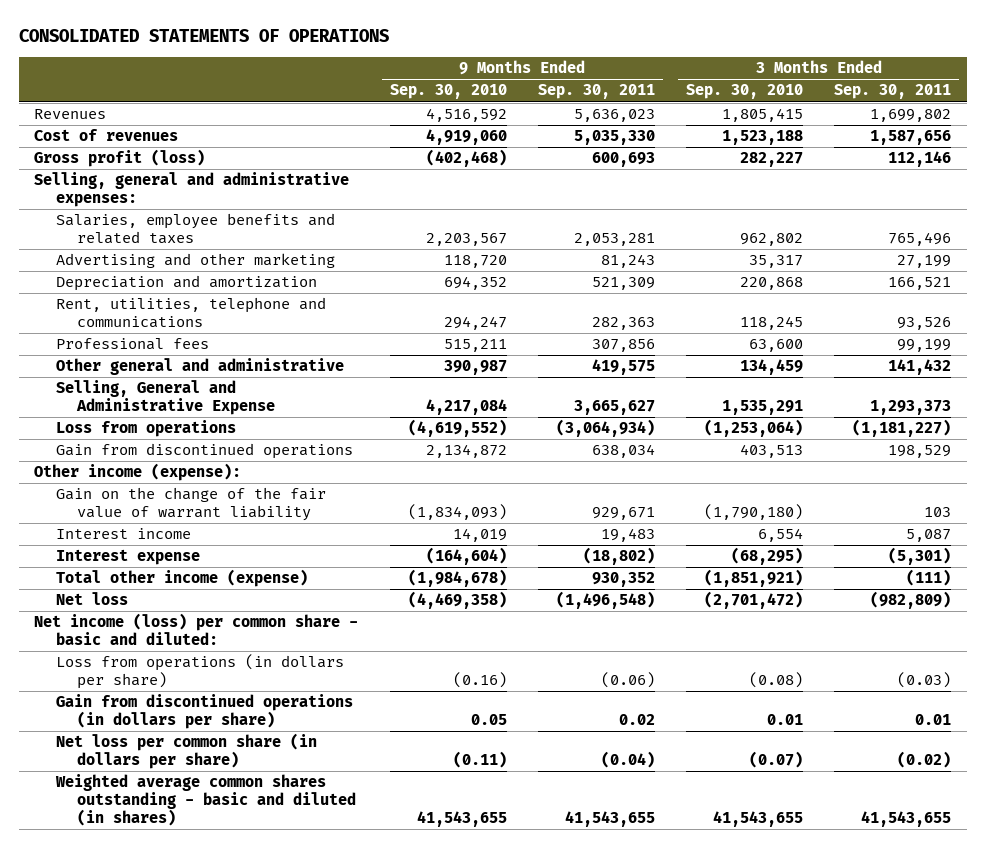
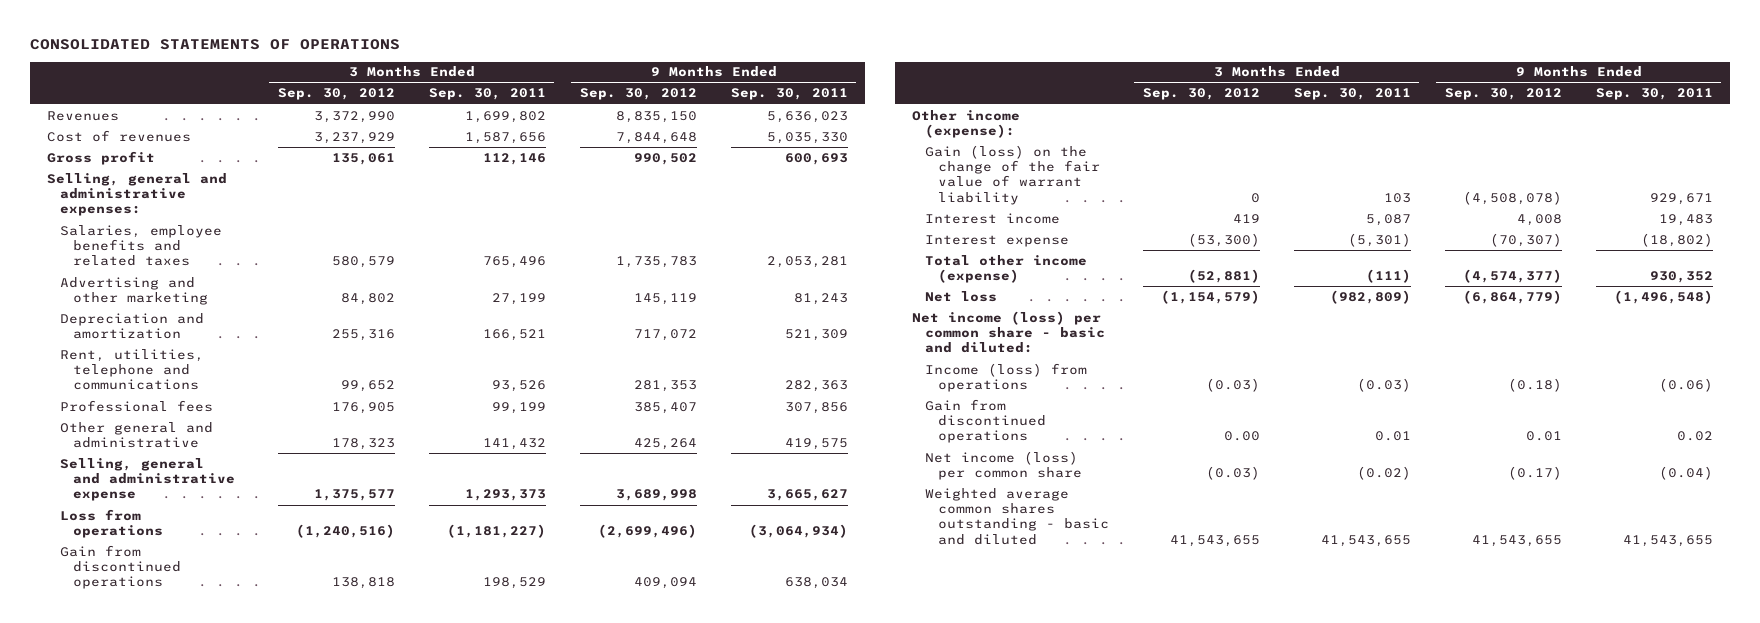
[389,84,507,100] Sep. 30, 2010 -> none
[685,84,803,100] Sep. 30, 2010 -> none
none -> [277,88,395,101] Sep. 30, 2012
none -> [579,88,697,101] Sep. 30, 2012
[34,149,206,168] Gross profit (loss) -> [47,150,156,165] Gross profit
[55,380,275,416] Selling, General and Administrative Expense -> [59,457,235,502] Selling, general and administrative expense
[55,487,326,522] Gain on the change of the fair value of warrant liability -> [925,144,1100,205] Gain (loss) on the change of the fair value of warrant liability
[55,654,344,690] Loss from operations (in dollars per share) -> [925,362,1088,393] Income (loss) from operations
[55,694,353,730] Gain from discontinued operations (in dollars per share) -> [925,398,1046,444] Gain from discontinued operations
[55,733,317,770] Net loss per common share (in dollars per share) -> [925,450,1082,481] Net income (loss) per common share
[54,774,356,827] Weighted average common shares outstanding - basic and diluted (in shares) -> [925,487,1109,545] Weighted average common shares outstanding - basic and diluted

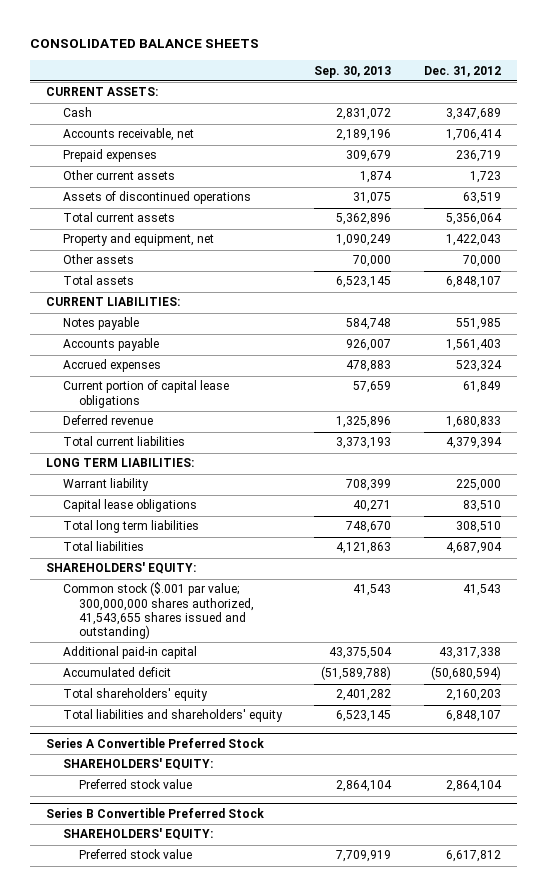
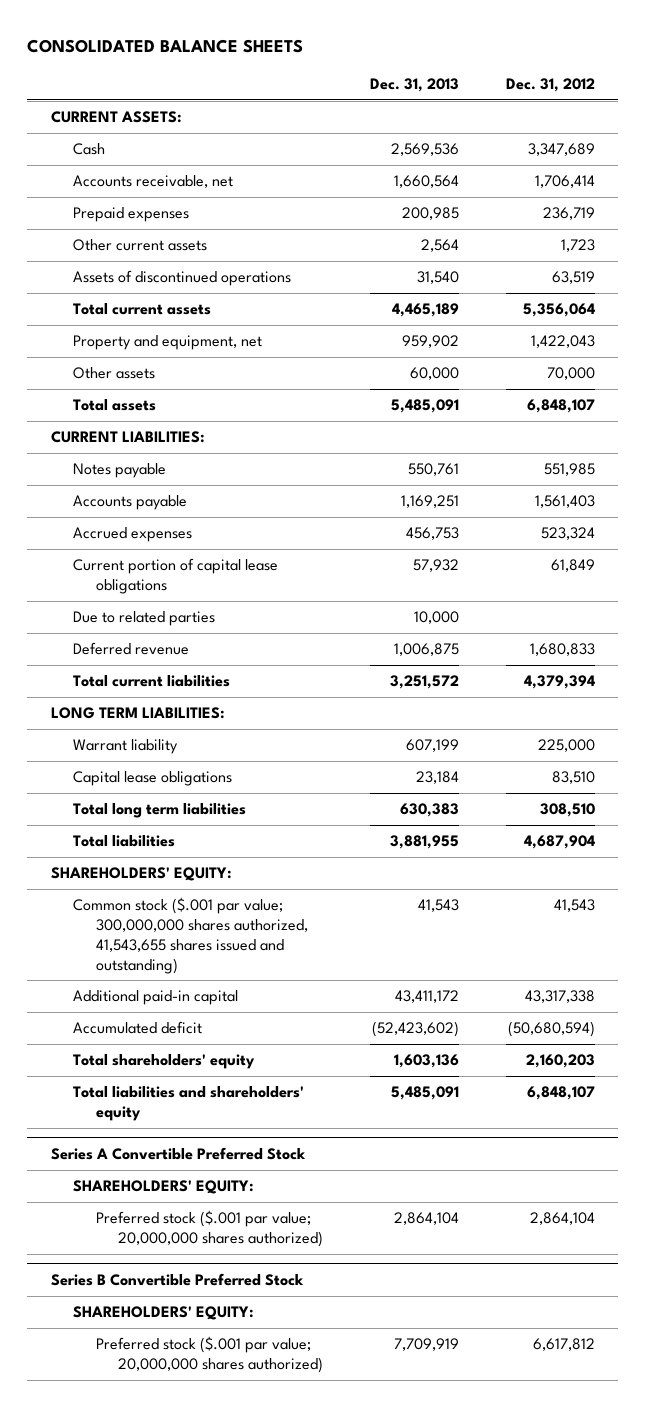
[314,65,392,78] Sep. 30, 2013 -> none
none -> [370,77,460,92] Dec. 31, 2013
none -> [73,611,216,627] Due to related parties
[78,779,192,790] Preferred stock value -> [95,1210,324,1248] Preferred stock ($.001 par value; 20,000,000 shares authorized)
[78,849,192,860] Preferred stock value -> [95,1336,324,1374] Preferred stock ($.001 par value; 20,000,000 shares authorized)

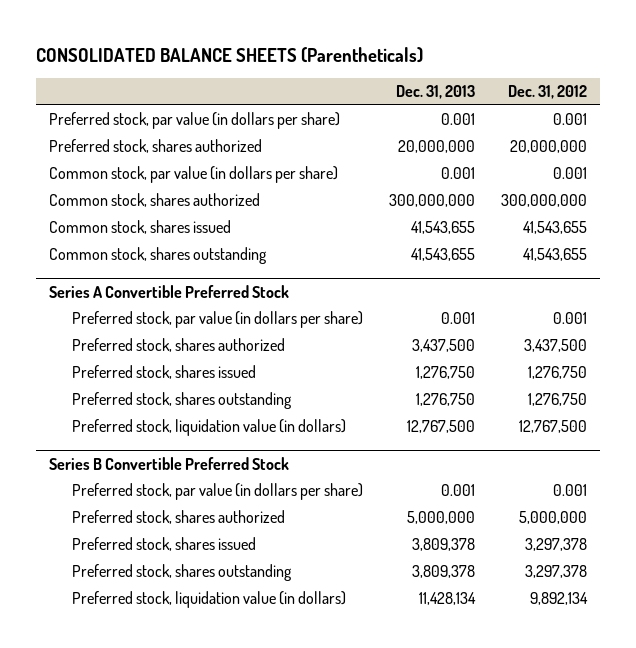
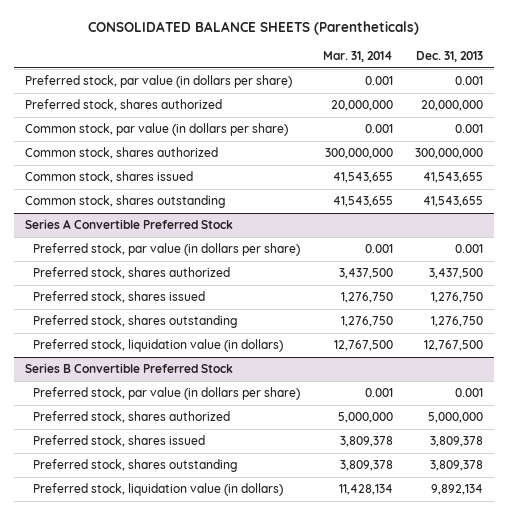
[507,85,587,100] Dec. 31, 2012 -> none
none -> [322,51,393,63] Mar. 31, 2014
[418,592,476,606] 11,428,134 -> [430,484,483,496] 9,892,134

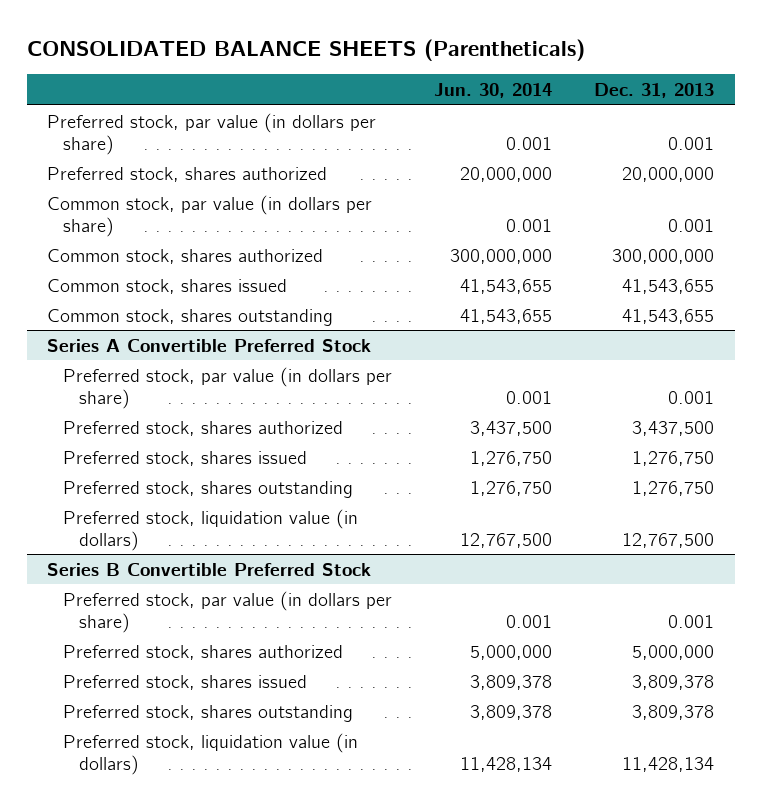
[322,51,393,63] Mar. 31, 2014 -> none
none -> [434,82,553,98] Jun. 30, 2014
[430,484,483,496] 9,892,134 -> [622,756,715,772] 11,428,134

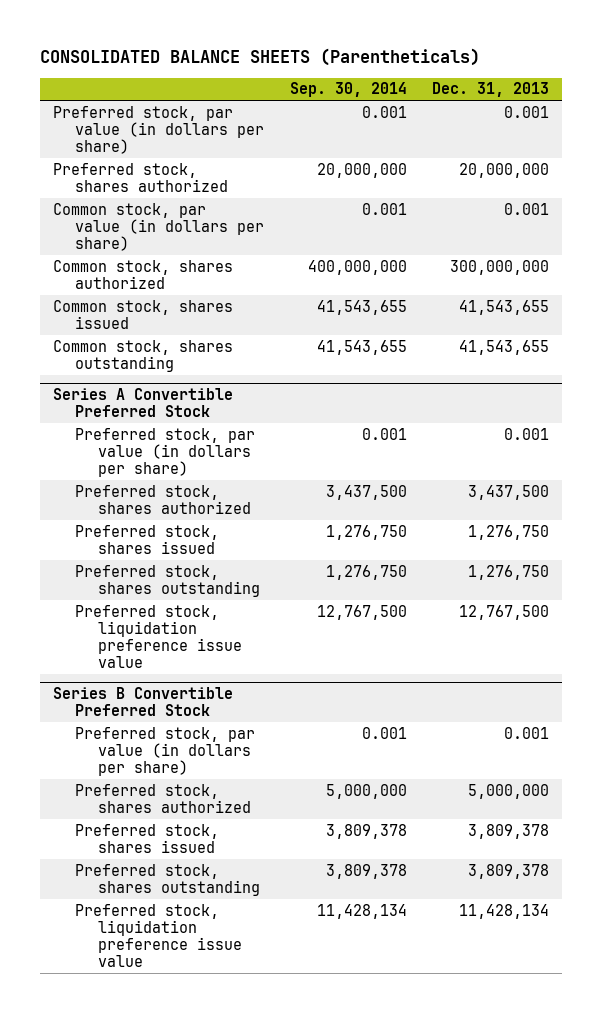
[434,82,553,98] Jun. 30, 2014 -> none
none -> [289,82,407,98] Sep. 30, 2014
[63,508,359,551] Preferred stock, liquidation value (in dollars) -> [75,604,242,668] Preferred stock, liquidation preference issue value
[63,732,359,775] Preferred stock, liquidation value (in dollars) -> [75,903,242,967] Preferred stock, liquidation preference issue value

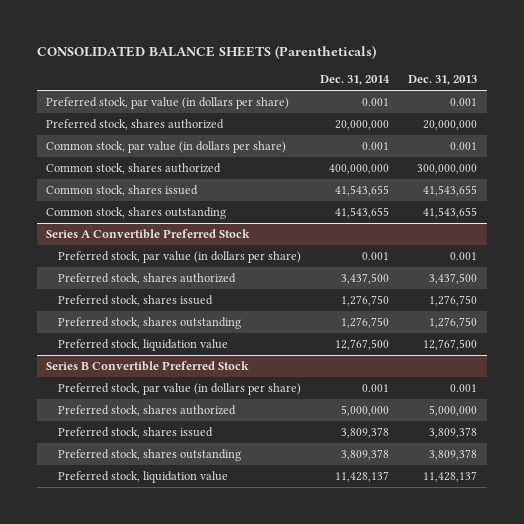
[289,82,407,98] Sep. 30, 2014 -> none
none -> [320,75,391,86] Dec. 31, 2014
[75,604,242,668] Preferred stock, liquidation preference issue value -> [58,338,229,351] Preferred stock, liquidation value
[75,903,242,967] Preferred stock, liquidation preference issue value -> [58,470,229,483] Preferred stock, liquidation value
[459,903,550,919] 11,428,134 -> [423,470,478,482] 11,428,137

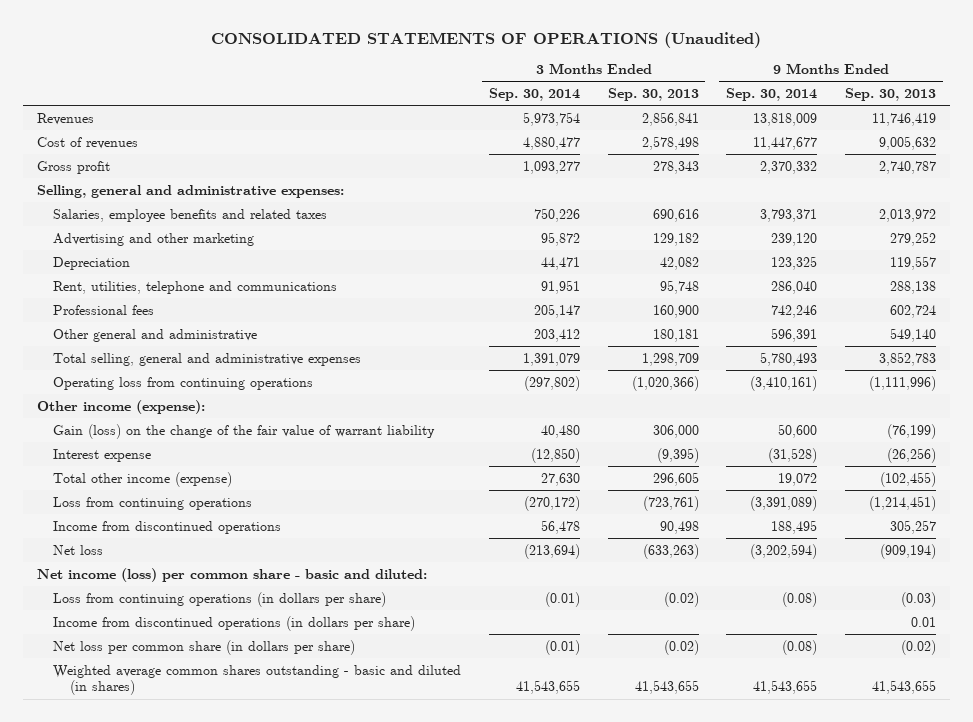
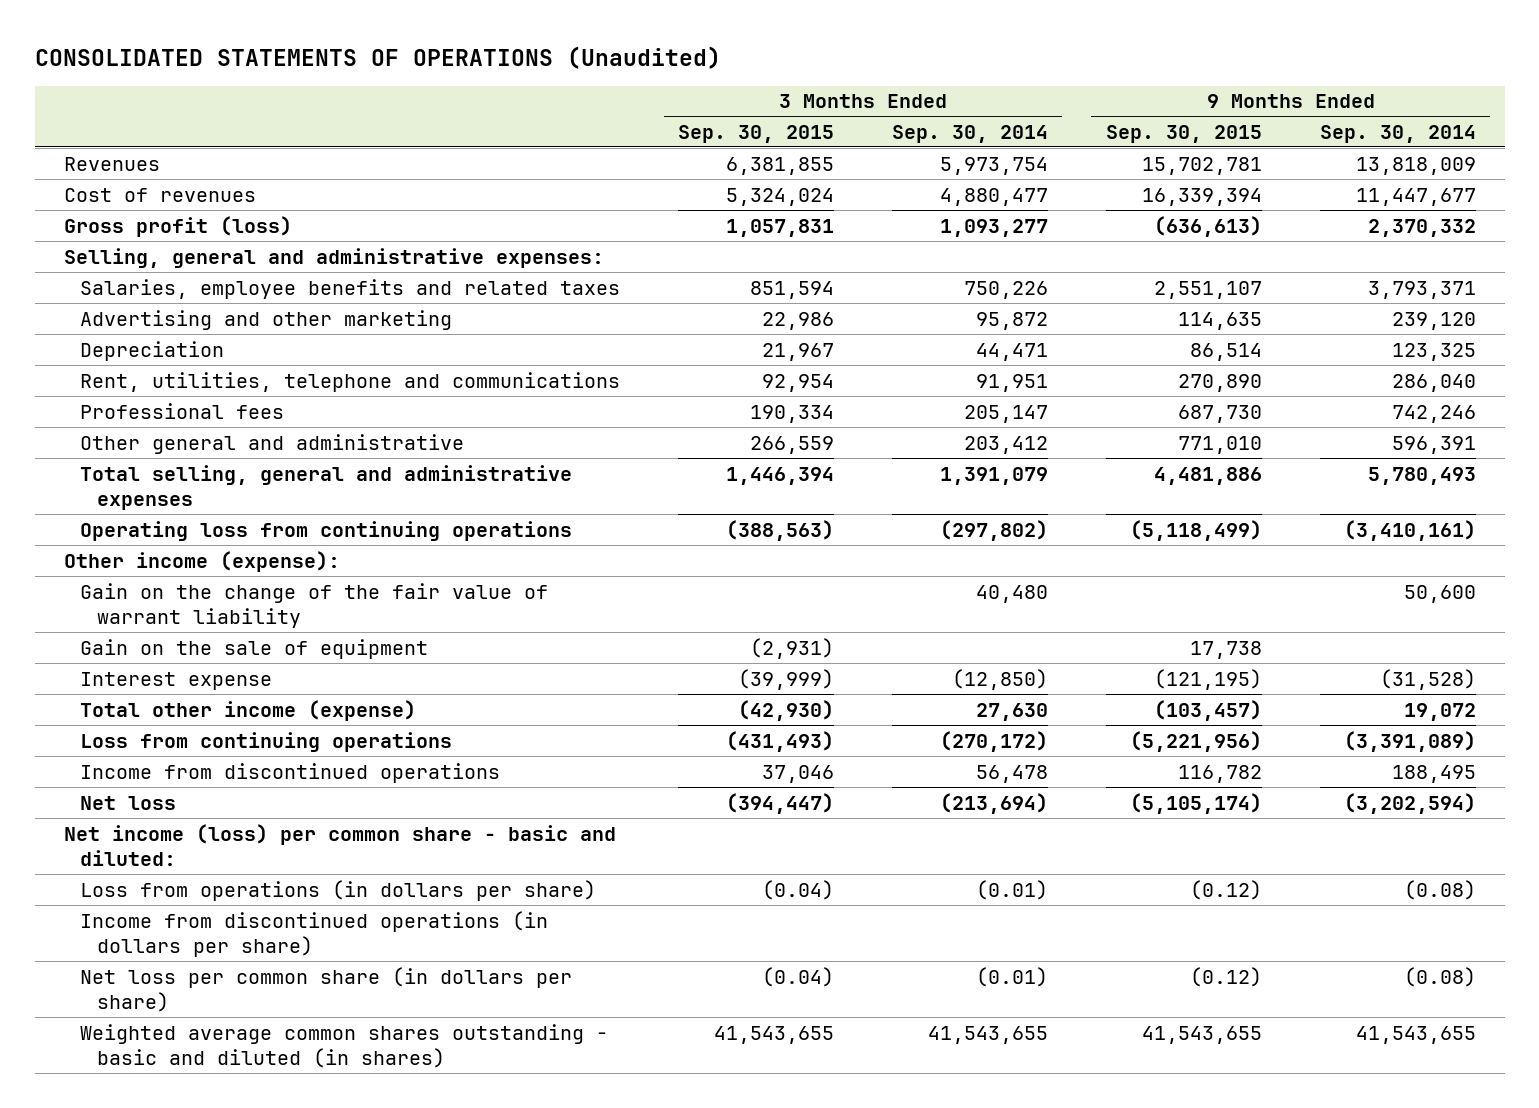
[607,87,699,101] Sep. 30, 2013 -> none
[844,87,936,101] Sep. 30, 2013 -> none
none -> [678,124,835,143] Sep. 30, 2015
none -> [1105,124,1262,143] Sep. 30, 2015
[36,160,110,174] Gross profit -> [63,215,292,237] Gross profit (loss)
[53,423,436,439] Gain (loss) on the change of the fair value of warrant liability -> [80,582,549,629] Gain on the change of the fair value of warrant liability
none -> [80,638,429,659] Gain on the sale of equipment
[53,591,387,607] Loss from continuing operations (in dollars per share) -> [80,879,597,901] Loss from operations (in dollars per share)

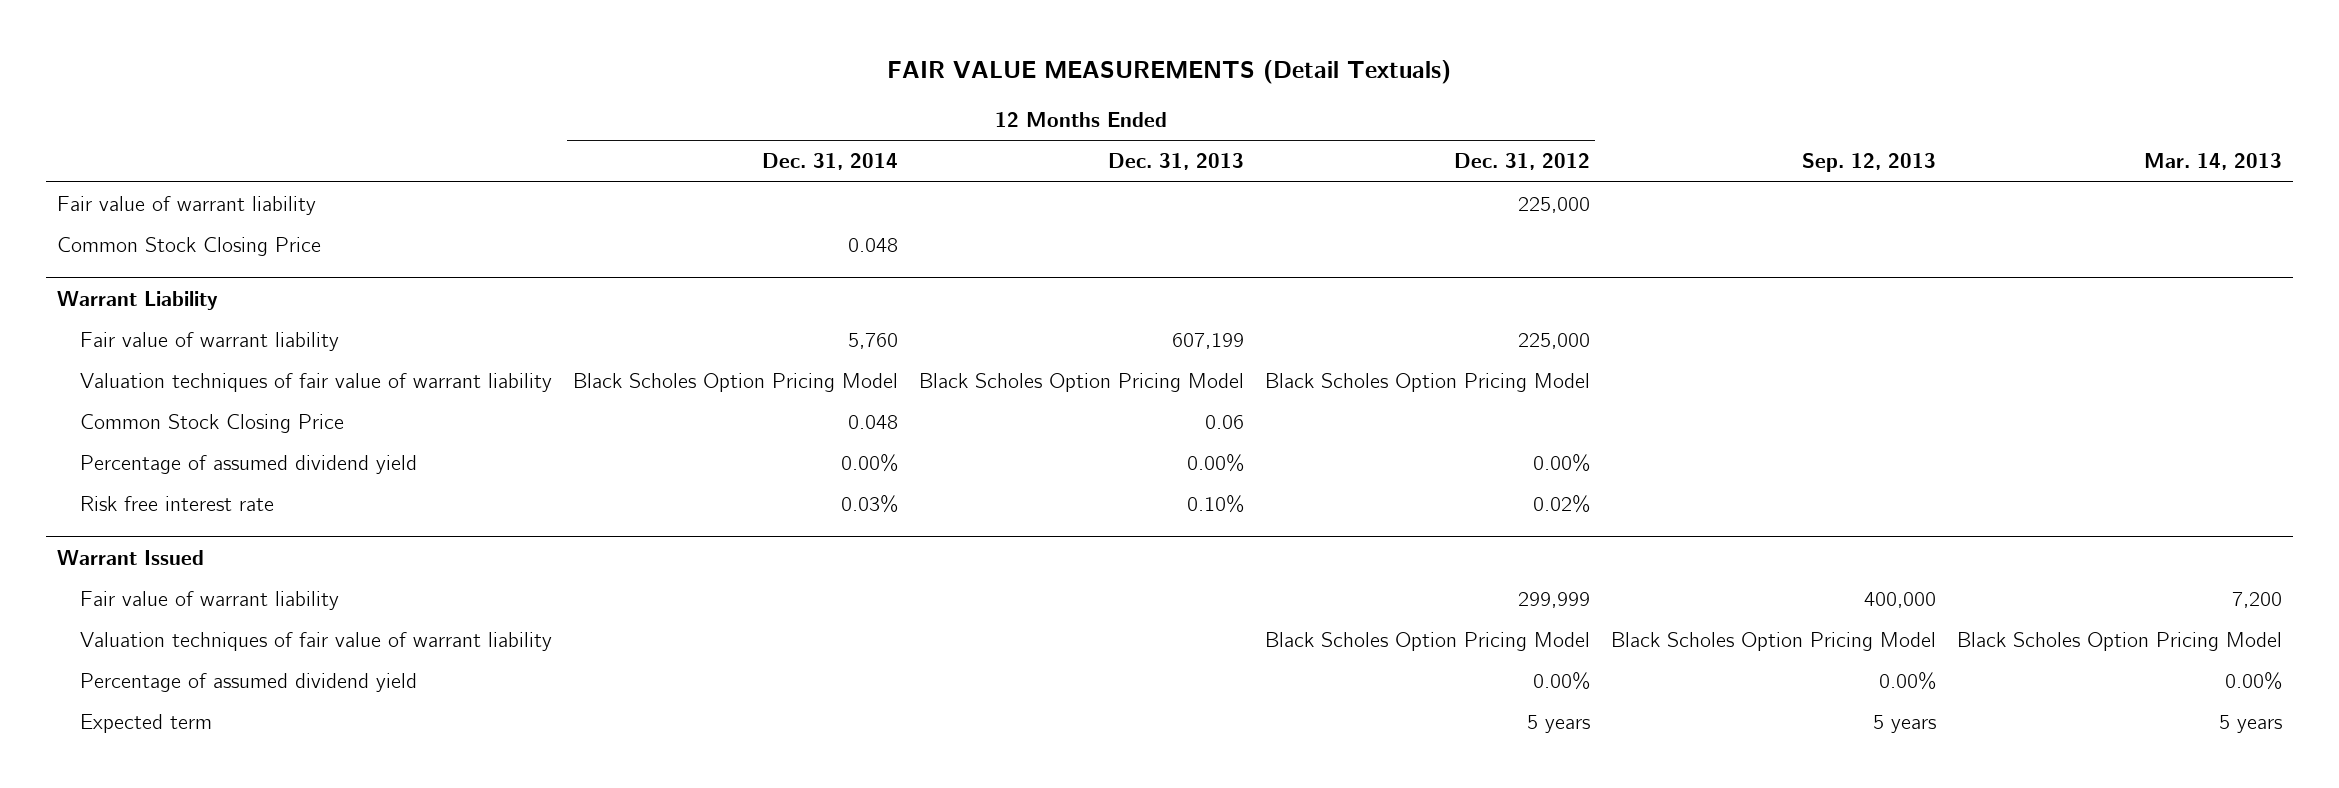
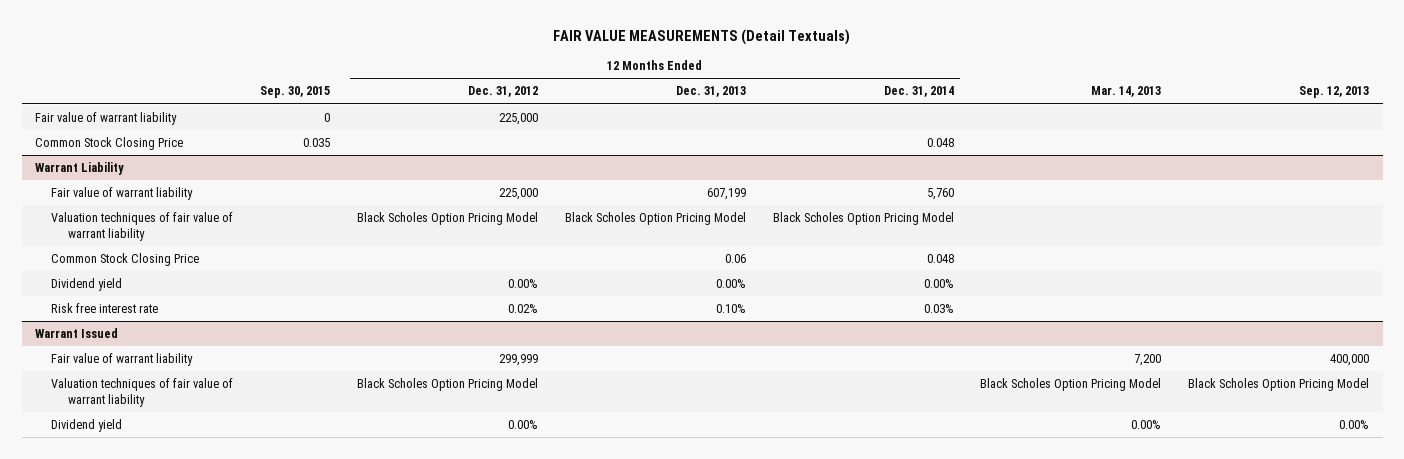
none -> [260,86,331,99] Sep. 30, 2015
[79,454,417,474] Percentage of assumed dividend yield -> [51,277,123,291] Dividend yield
[79,713,212,733] Expected term -> none
[79,672,417,692] Percentage of assumed dividend yield -> [51,418,123,432] Dividend yield

